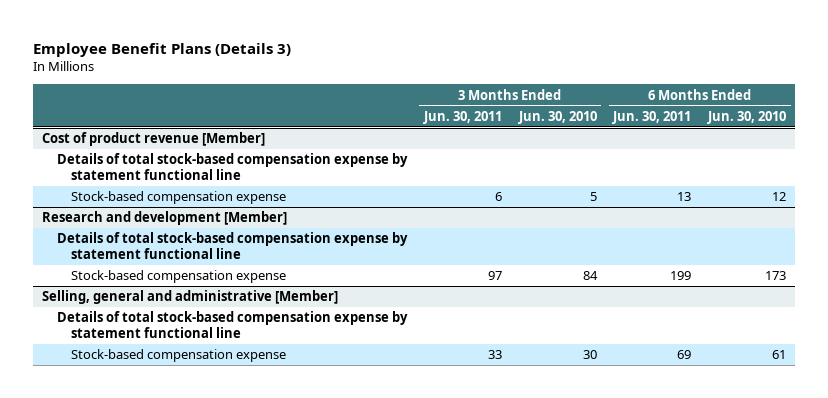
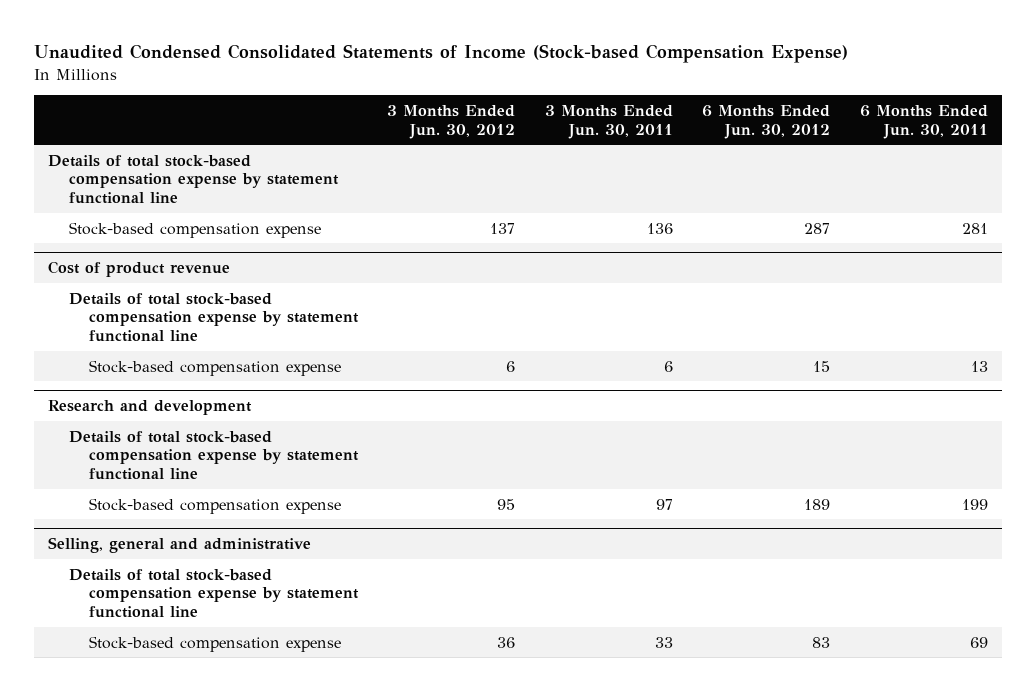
[33,42,292,57] Employee Benefit Plans (Details 3) -> [33,44,848,64] Unaudited Condensed Consolidated Statements of Income (Stock-based Compensation Expense)
[517,110,597,124] Jun. 30, 2010 -> none
[707,110,787,124] Jun. 30, 2010 -> none
none -> [387,104,516,139] 3 Months Ended Jun. 30, 2012
none -> [702,104,831,139] 6 Months Ended Jun. 30, 2012
[41,132,265,147] Cost of product revenue [Member] -> none
none -> [68,221,321,238] Stock-based compensation expense
none -> [48,260,231,277] Cost of product revenue
none -> [68,292,359,343] Details of total stock-based compensation expense by statement functional line
[41,211,287,226] Research and development [Member] -> [48,399,253,415] Research and development
[41,290,338,305] Selling, general and administrative [Member] -> [48,536,312,553] Selling, general and administrative

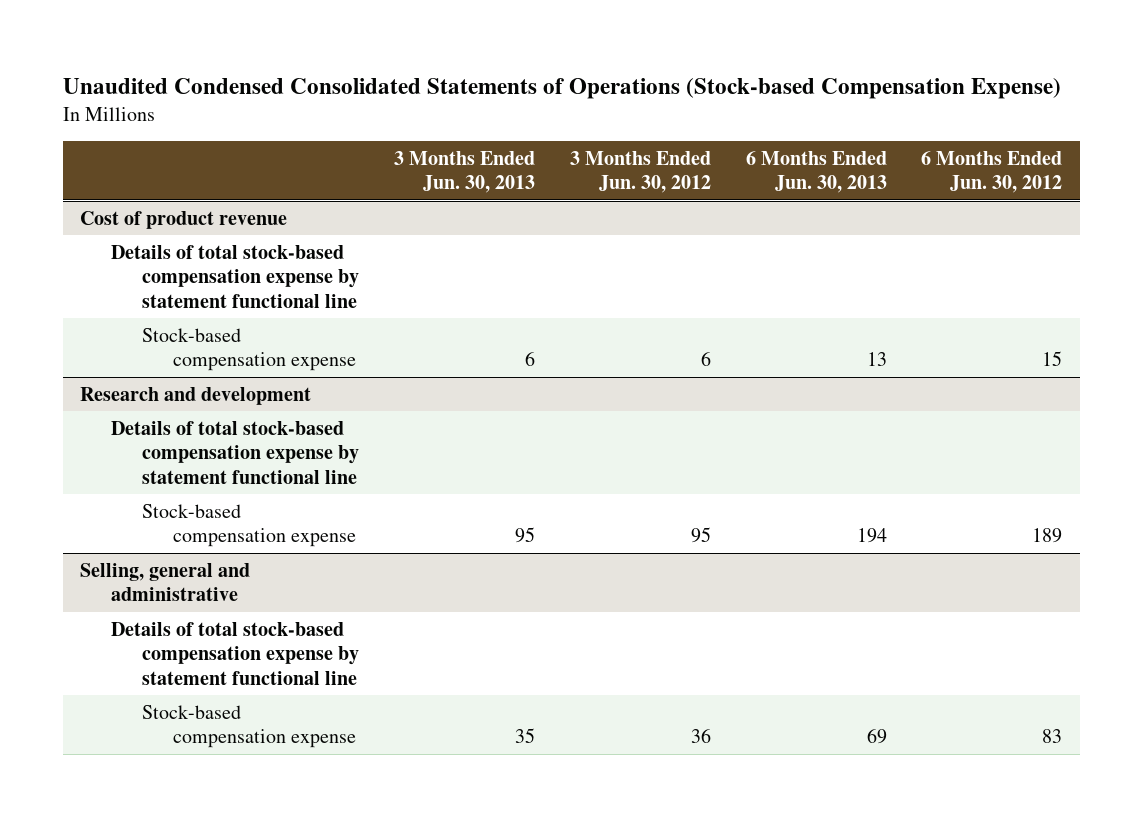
[33,44,848,64] Unaudited Condensed Consolidated Statements of Income (Stock-based Compensation Expense) -> [62,78,1061,100] Unaudited Condensed Consolidated Statements of Operations (Stock-based Compensation Expense)
[544,104,673,139] 3 Months Ended Jun. 30, 2011 -> none
[859,104,988,139] 6 Months Ended Jun. 30, 2011 -> none
none -> [394,150,536,194] 3 Months Ended Jun. 30, 2013
none -> [745,150,887,194] 6 Months Ended Jun. 30, 2013
[48,154,339,205] Details of total stock-based compensation expense by statement functional line -> none
[68,221,321,238] Stock-based compensation expense -> none

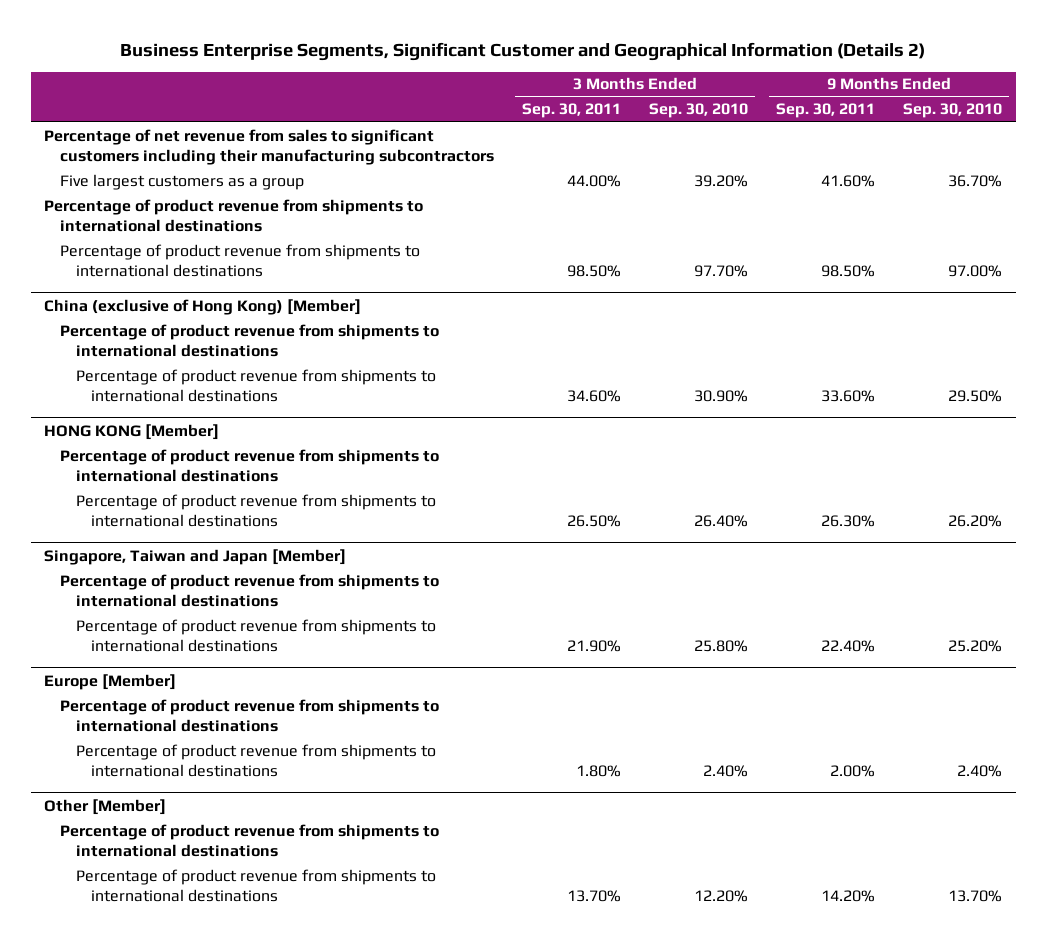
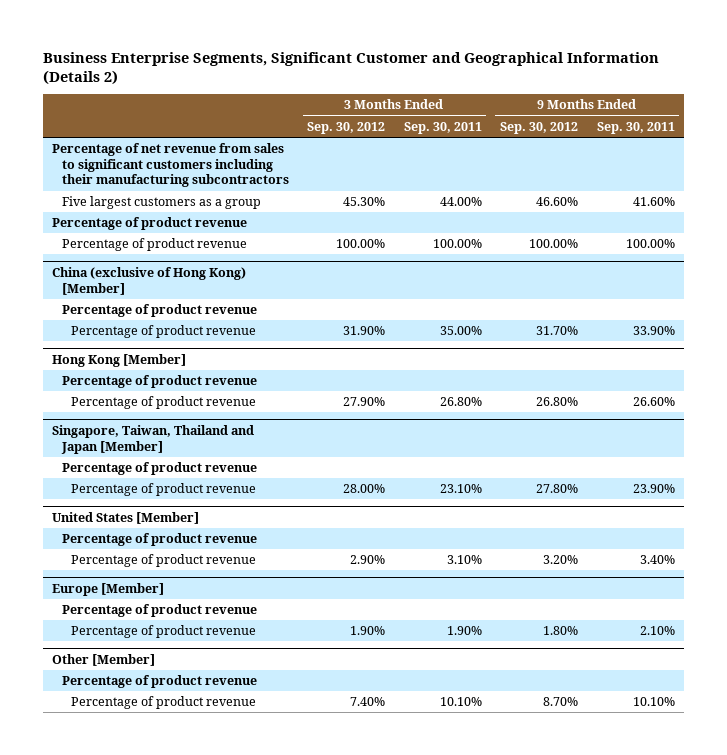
[648,103,748,119] Sep. 30, 2010 -> none
[902,103,1002,119] Sep. 30, 2010 -> none
none -> [307,121,386,134] Sep. 30, 2012
none -> [500,121,579,134] Sep. 30, 2012
[44,198,424,232] Percentage of product revenue from shipments to international destinations -> none
[60,243,421,277] Percentage of product revenue from shipments to international destinations -> none
none -> [52,217,248,231] Percentage of product revenue
none -> [61,238,247,252] Percentage of product revenue
[60,323,440,357] Percentage of product revenue from shipments to international destinations -> none
[75,368,436,402] Percentage of product revenue from shipments to international destinations -> none
[60,448,440,482] Percentage of product revenue from shipments to international destinations -> none
[75,493,436,527] Percentage of product revenue from shipments to international destinations -> none
[60,573,440,607] Percentage of product revenue from shipments to international destinations -> none
[75,618,436,652] Percentage of product revenue from shipments to international destinations -> none
none -> [61,304,257,318] Percentage of product revenue
none -> [70,325,256,339] Percentage of product revenue
[44,423,220,440] HONG KONG [Member] -> [52,353,187,367] Hong Kong [Member]
none -> [61,375,257,389] Percentage of product revenue
none -> [70,396,256,410] Percentage of product revenue
[44,548,347,565] Singapore, Taiwan and Japan [Member] -> [52,424,255,454] Singapore, Taiwan, Thailand and Japan [Member]
none -> [61,462,257,476] Percentage of product revenue
none -> [70,483,256,497] Percentage of product revenue
none -> [52,511,200,524] United States [Member]
none -> [61,533,257,547] Percentage of product revenue
none -> [70,554,256,568] Percentage of product revenue
[60,698,440,732] Percentage of product revenue from shipments to international destinations -> none
[75,743,436,777] Percentage of product revenue from shipments to international destinations -> none
none -> [61,604,257,618] Percentage of product revenue
none -> [70,625,256,639] Percentage of product revenue
[60,823,440,857] Percentage of product revenue from shipments to international destinations -> none
[75,868,436,902] Percentage of product revenue from shipments to international destinations -> none
none -> [61,675,257,689] Percentage of product revenue
none -> [70,696,256,710] Percentage of product revenue

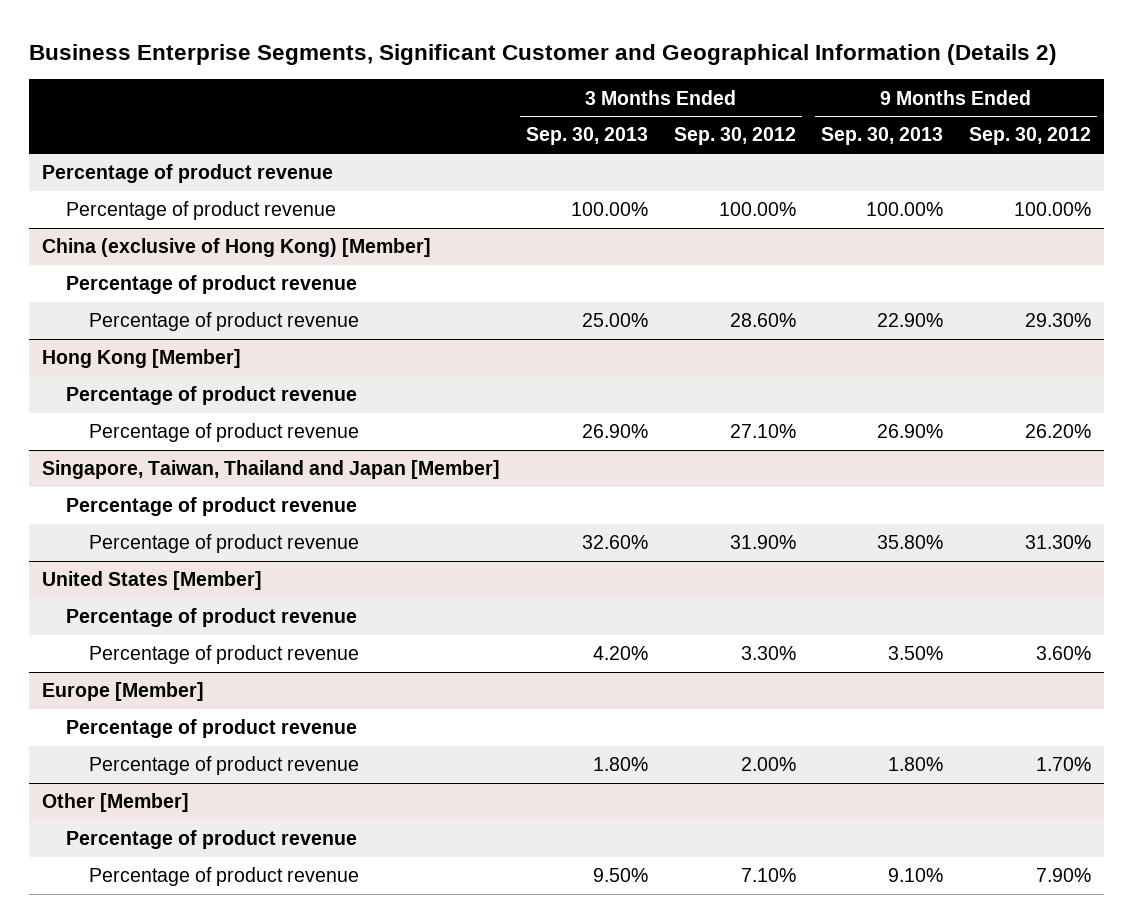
[403,121,482,134] Sep. 30, 2011 -> none
[596,121,675,134] Sep. 30, 2011 -> none
none -> [525,127,648,146] Sep. 30, 2013
none -> [821,127,944,146] Sep. 30, 2013
[52,143,289,188] Percentage of net revenue from sales to significant customers including their manufacturing subcontractors -> none
[61,196,261,210] Five largest customers as a group -> none
[343,326,386,336] 31.90% -> [729,313,796,328] 28.60%
[536,326,579,336] 31.70% -> [1025,313,1092,328] 29.30%
[343,397,386,407] 27.90% -> [729,424,796,439] 27.10%
[536,397,579,407] 26.80% -> [1025,424,1092,439] 26.20%
[343,484,386,494] 28.00% -> [729,535,796,550] 31.90%
[536,484,579,494] 27.80% -> [1025,535,1092,550] 31.30%
[350,555,386,565] 2.90% -> [740,646,796,661] 3.30%
[543,555,579,565] 3.20% -> [1036,646,1092,661] 3.60%
[350,626,386,636] 1.90% -> [740,757,796,772] 2.00%
[543,626,579,636] 1.80% -> [1036,757,1092,772] 1.70%
[350,697,386,707] 7.40% -> [740,868,796,883] 7.10%
[543,697,579,707] 8.70% -> [1036,868,1092,883] 7.90%

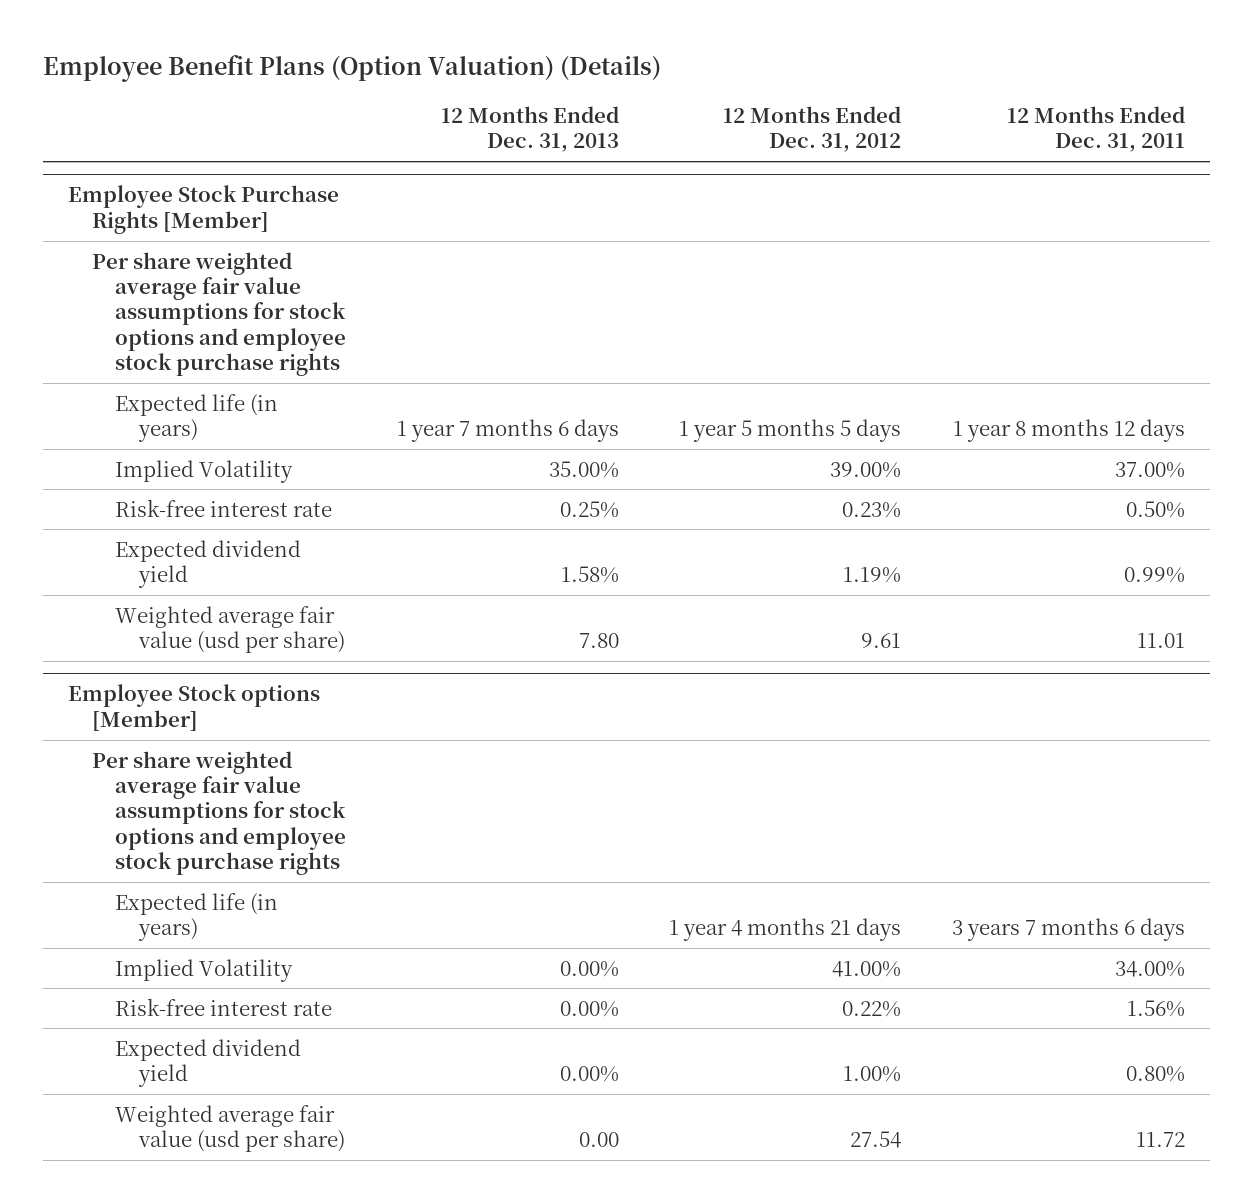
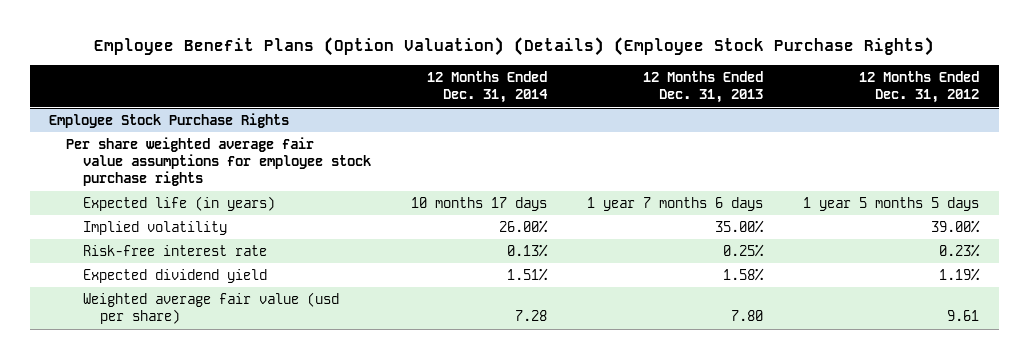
[42,54,661,82] Employee Benefit Plans (Option Valuation) (Details) -> [94,37,935,57] Employee Benefit Plans (Option Valuation) (Details) (Employee Stock Purchase Rights)
[1006,105,1185,153] 12 Months Ended Dec. 31, 2011 -> none
none -> [426,71,548,104] 12 Months Ended Dec. 31, 2014
[68,185,340,234] Employee Stock Purchase Rights [Member] -> [49,113,290,129] Employee Stock Purchase Rights
[91,251,347,377] Per share weighted average fair value assumptions for stock options and employee stock purchase rights -> [66,137,371,187] Per share weighted average fair value assumptions for employee stock purchase rights
[115,459,294,483] Implied Volatility -> [82,221,227,236] Implied volatility
[68,684,321,731] Employee Stock options [Member] -> none
[91,750,347,876] Per share weighted average fair value assumptions for stock options and employee stock purchase rights -> none
[115,892,279,942] Expected life (in years) -> none
[115,958,294,982] Implied Volatility -> none
[115,997,333,1016] Risk-free interest rate -> none
[115,1038,302,1088] Expected dividend yield -> none
[115,1104,346,1153] Weighted average fair value (usd per share) -> none

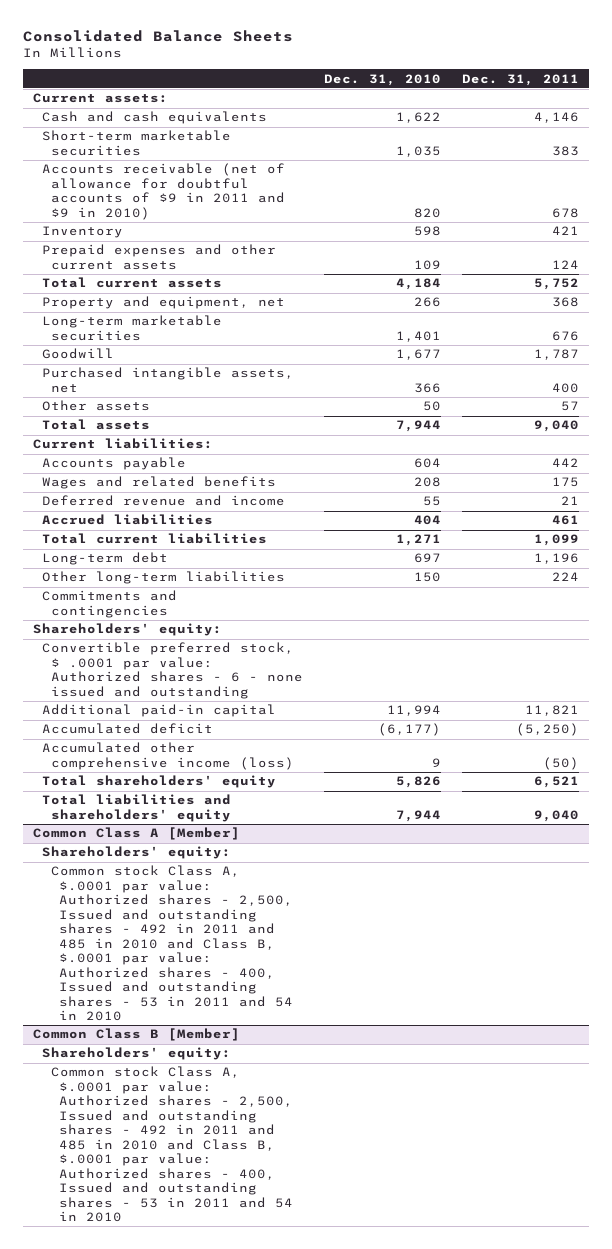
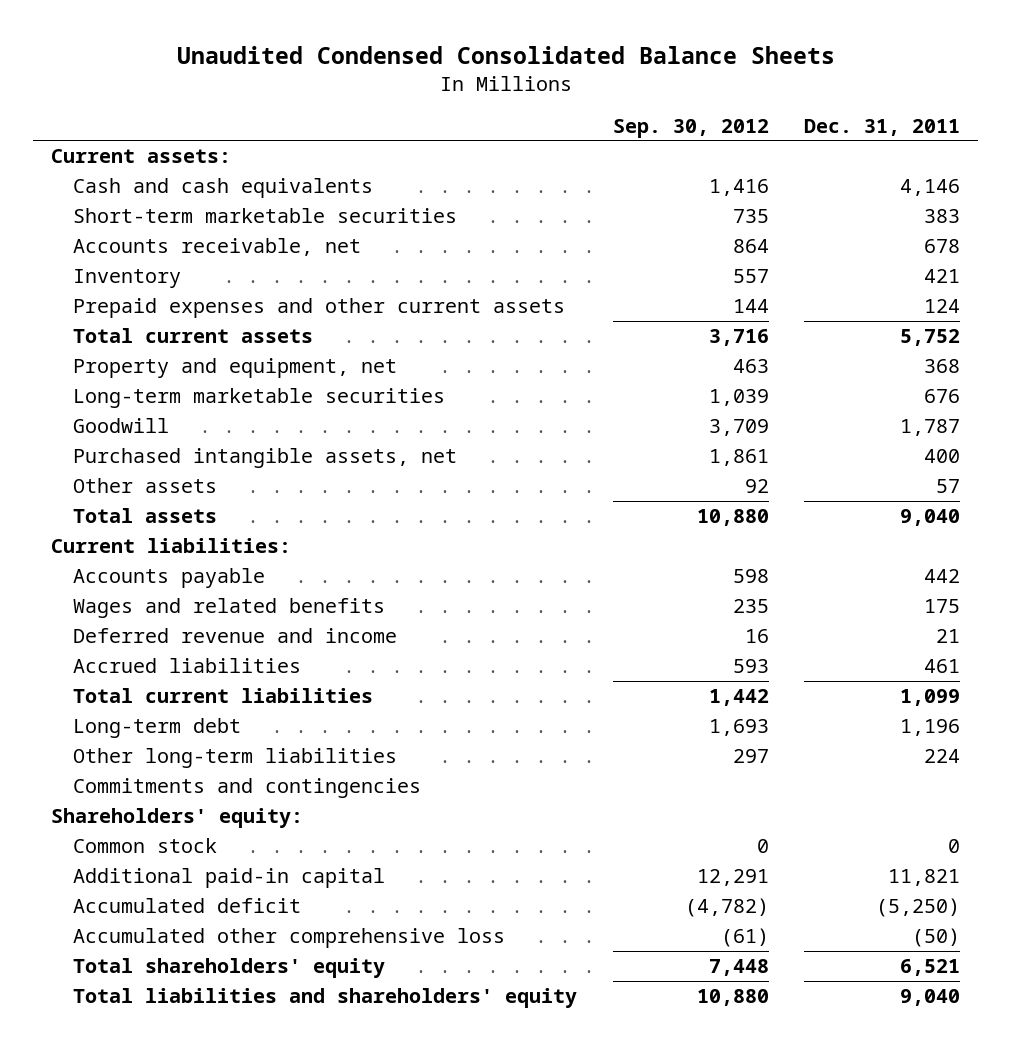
[22,30,293,43] Consolidated Balance Sheets -> [176,45,835,64] Unaudited Condensed Consolidated Balance Sheets
[323,73,441,86] Dec. 31, 2010 -> none
none -> [612,118,769,138] Sep. 30, 2012
[41,163,285,220] Accounts receivable (net of allowance for doubtful accounts of $9 in 2011 and $9 in 2010) -> [72,238,361,257] Accounts receivable, net
[41,642,303,699] Convertible preferred stock, $ .0001 par value: Authorized shares - 6 - none issued and outstanding -> none
none -> [72,838,217,854] Common stock
[41,742,294,770] Accumulated other comprehensive income (loss) -> [72,928,505,949] Accumulated other comprehensive loss
[33,827,241,841] Common Class A [Member] -> none
[41,846,231,860] Shareholders' equity: -> none
[50,865,294,1022] Common stock Class A, $.0001 par value: Authorized shares - 2,500, Issued and outstanding shares - 492 in 2011 and 485 in 2010 and Class B, $.0001 par value: Authorized shares - 400, Issued and outstanding shares - 53 in 2011 and 54 in 2010 -> none
[33,1028,241,1042] Common Class B [Member] -> none
[41,1047,231,1061] Shareholders' equity: -> none
[50,1066,294,1223] Common stock Class A, $.0001 par value: Authorized shares - 2,500, Issued and outstanding shares - 492 in 2011 and 485 in 2010 and Class B, $.0001 par value: Authorized shares - 400, Issued and outstanding shares - 53 in 2011 and 54 in 2010 -> none

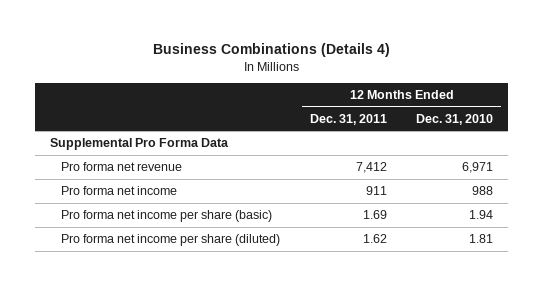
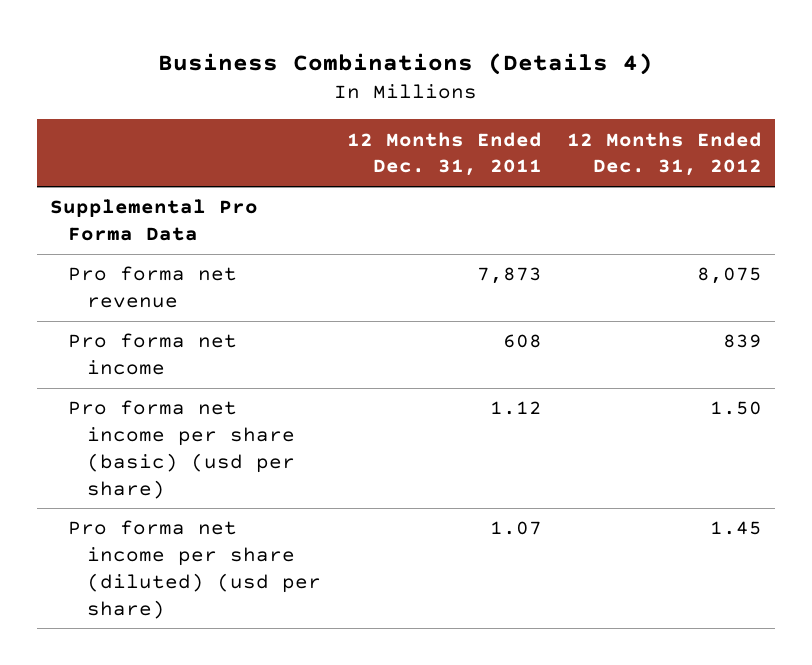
[416,113,494,125] Dec. 31, 2010 -> none
none -> [567,131,763,177] 12 Months Ended Dec. 31, 2012
[355,162,387,174] 7,412 -> [476,267,542,285] 7,873
[365,186,387,196] 911 -> [502,334,542,349] 608
[60,210,272,223] Pro forma net income per share (basic) -> [68,400,295,499] Pro forma net income per share (basic) (usd per share)
[362,210,387,220] 1.69 -> [489,401,542,416] 1.12
[60,234,280,247] Pro forma net income per share (diluted) -> [68,520,321,619] Pro forma net income per share (diluted) (usd per share)
[362,234,387,244] 1.62 -> [489,521,542,536] 1.07

